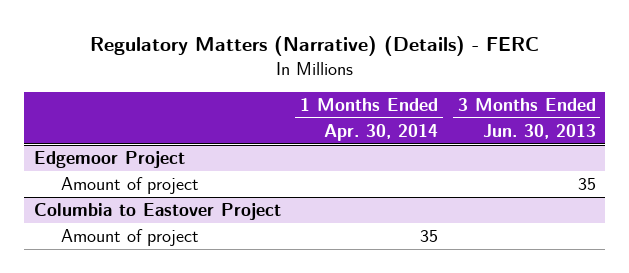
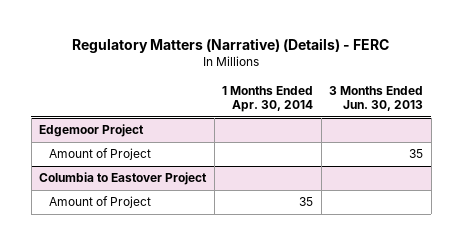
[60,177,199,195] Amount of project -> [48,148,151,161] Amount of Project
[60,229,199,247] Amount of project -> [48,196,151,209] Amount of Project

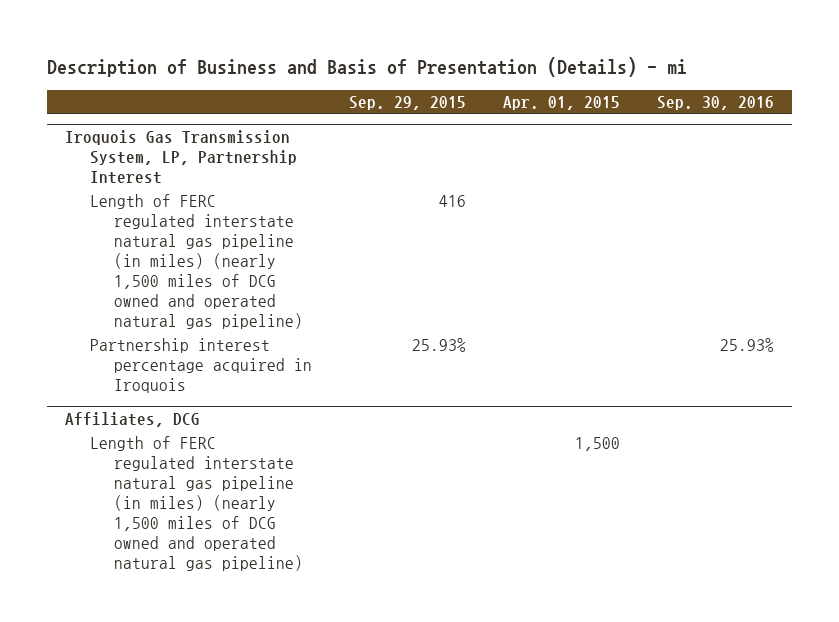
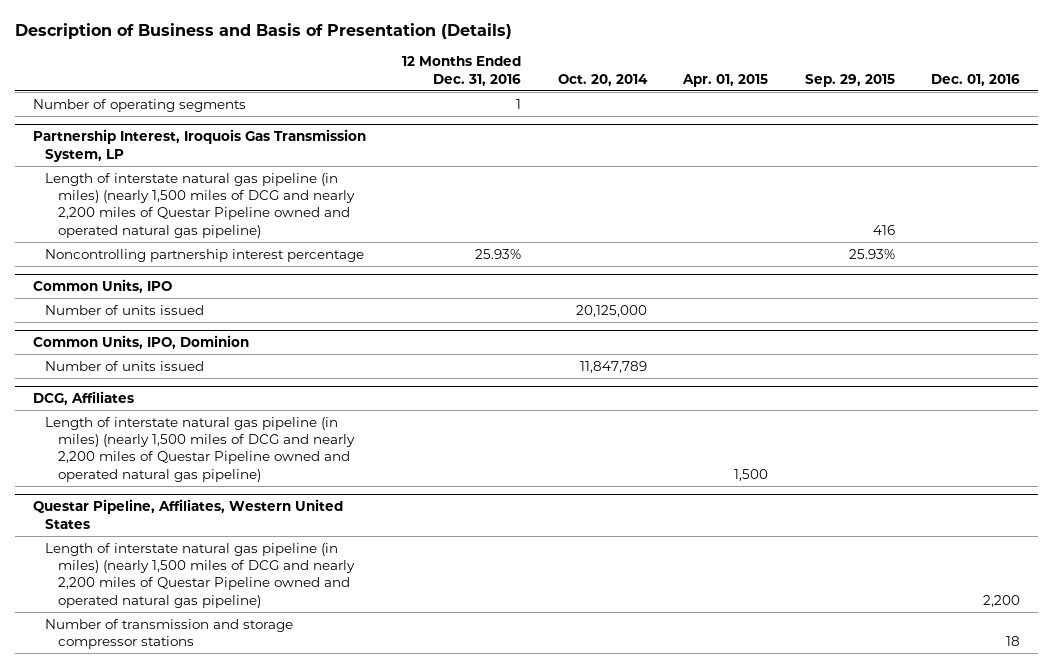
[46,56,687,77] Description of Business and Basis of Presentation (Details) - mi -> [14,23,512,40] Description of Business and Basis of Presentation (Details)
[656,96,774,111] Sep. 30, 2016 -> none
none -> [402,56,522,86] 12 Months Ended Dec. 31, 2016
none -> [557,73,648,86] Oct. 20, 2014
none -> [931,73,1021,86] Dec. 01, 2016
none -> [32,98,246,112] Number of operating segments
[65,130,297,185] Iroquois Gas Transmission System, LP, Partnership Interest -> [32,129,366,162] Partnership Interest, Iroquois Gas Transmission System, LP
[89,194,304,329] Length of FERC regulated interstate natural gas pipeline (in miles) (nearly 1,500 miles of DCG owned and operated natural gas pipeline) -> [45,172,355,238] Length of interstate natural gas pipeline (in miles) (nearly 1,500 miles of DCG and nearly 2,200 miles of Questar Pipeline owned and operated natural gas pipeline)
[89,338,313,394] Partnership interest percentage acquired in Iroquois -> [45,248,365,262] Noncontrolling partnership interest percentage
none -> [32,279,172,294] Common Units, IPO
none -> [45,304,205,315] Number of units issued
none -> [32,335,249,350] Common Units, IPO, Dominion
none -> [45,360,205,371] Number of units issued
[65,412,201,428] Affiliates, DCG -> [32,391,134,406] DCG, Affiliates
[89,436,304,571] Length of FERC regulated interstate natural gas pipeline (in miles) (nearly 1,500 miles of DCG owned and operated natural gas pipeline) -> [45,416,355,482] Length of interstate natural gas pipeline (in miles) (nearly 1,500 miles of DCG and nearly 2,200 miles of Questar Pipeline owned and operated natural gas pipeline)
none -> [32,499,343,529] Questar Pipeline, Affiliates, Western United States
none -> [45,542,355,608] Length of interstate natural gas pipeline (in miles) (nearly 1,500 miles of DCG and nearly 2,200 miles of Questar Pipeline owned and operated natural gas pipeline)
none -> [45,618,294,649] Number of transmission and storage compressor stations

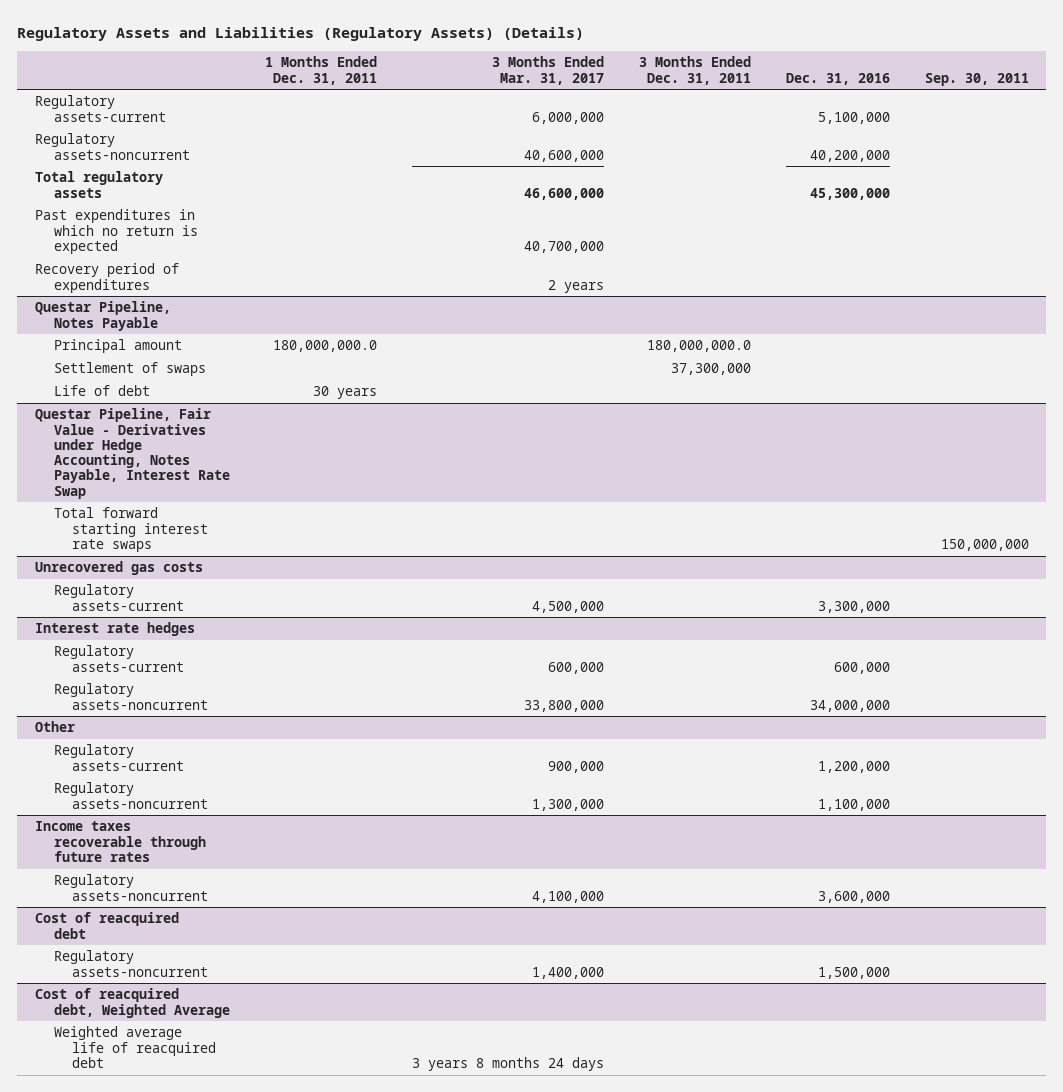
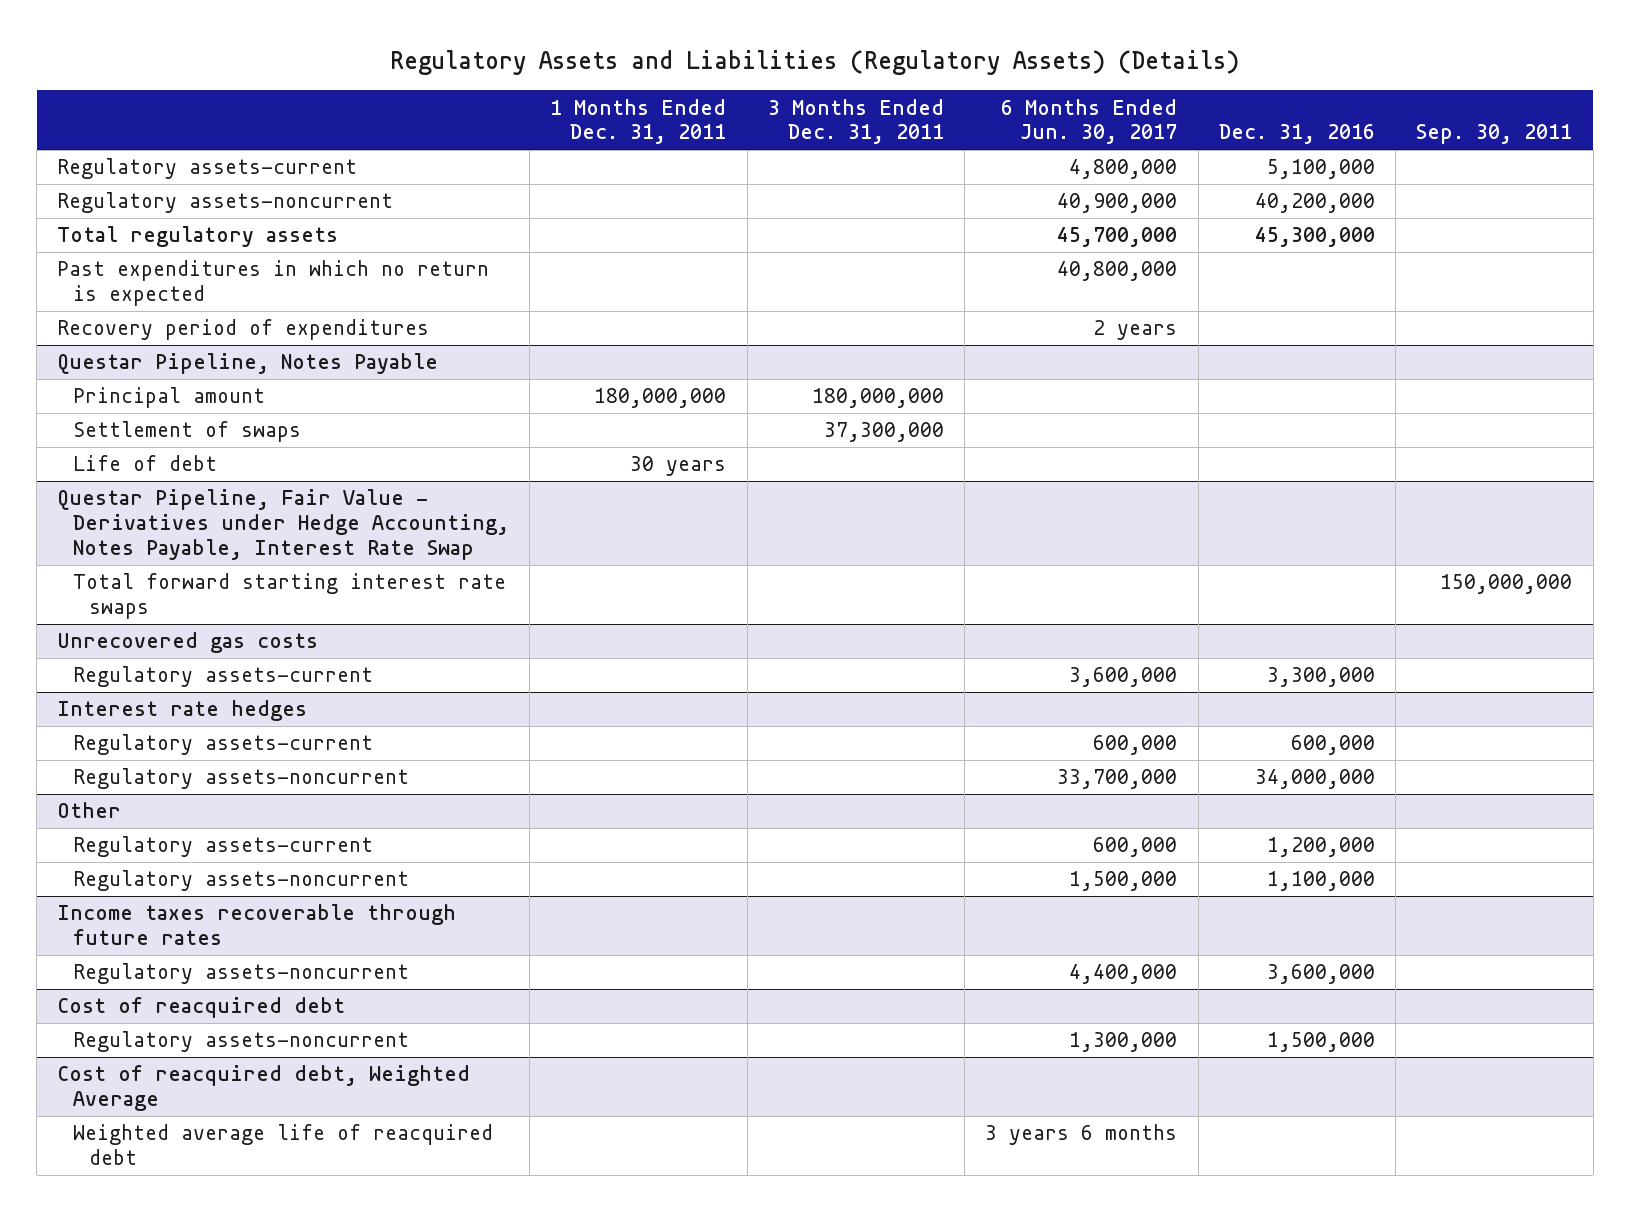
[491,56,604,85] 3 Months Ended Mar. 31, 2017 -> none
none -> [1001,98,1178,145] 6 Months Ended Jun. 30, 2017
[272,340,377,353] 180,000,000.0 -> [594,388,727,409] 180,000,000
[646,340,751,353] 180,000,000.0 -> [811,388,944,409] 180,000,000

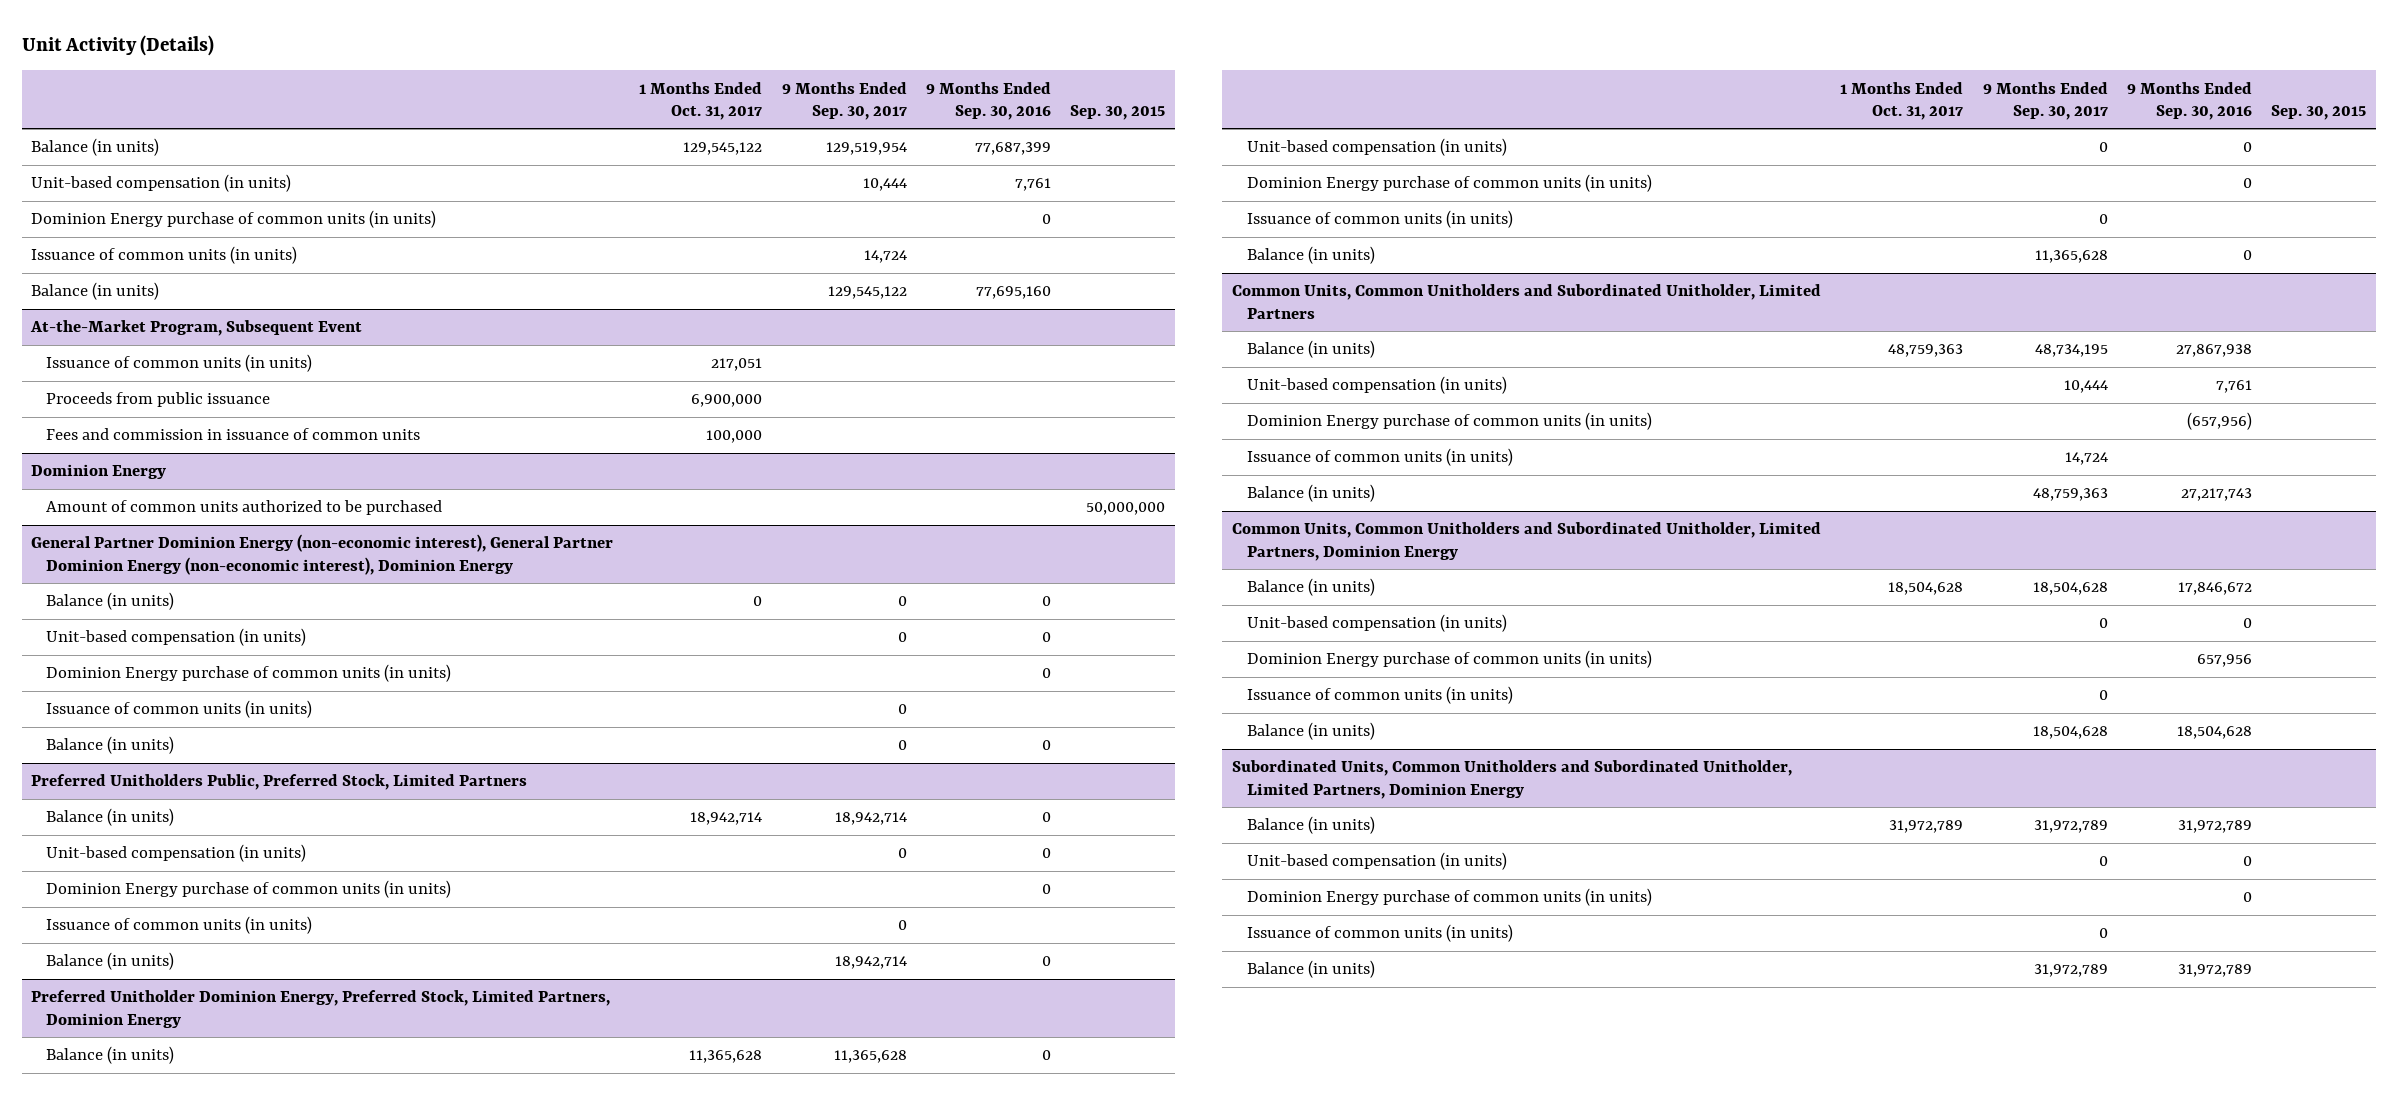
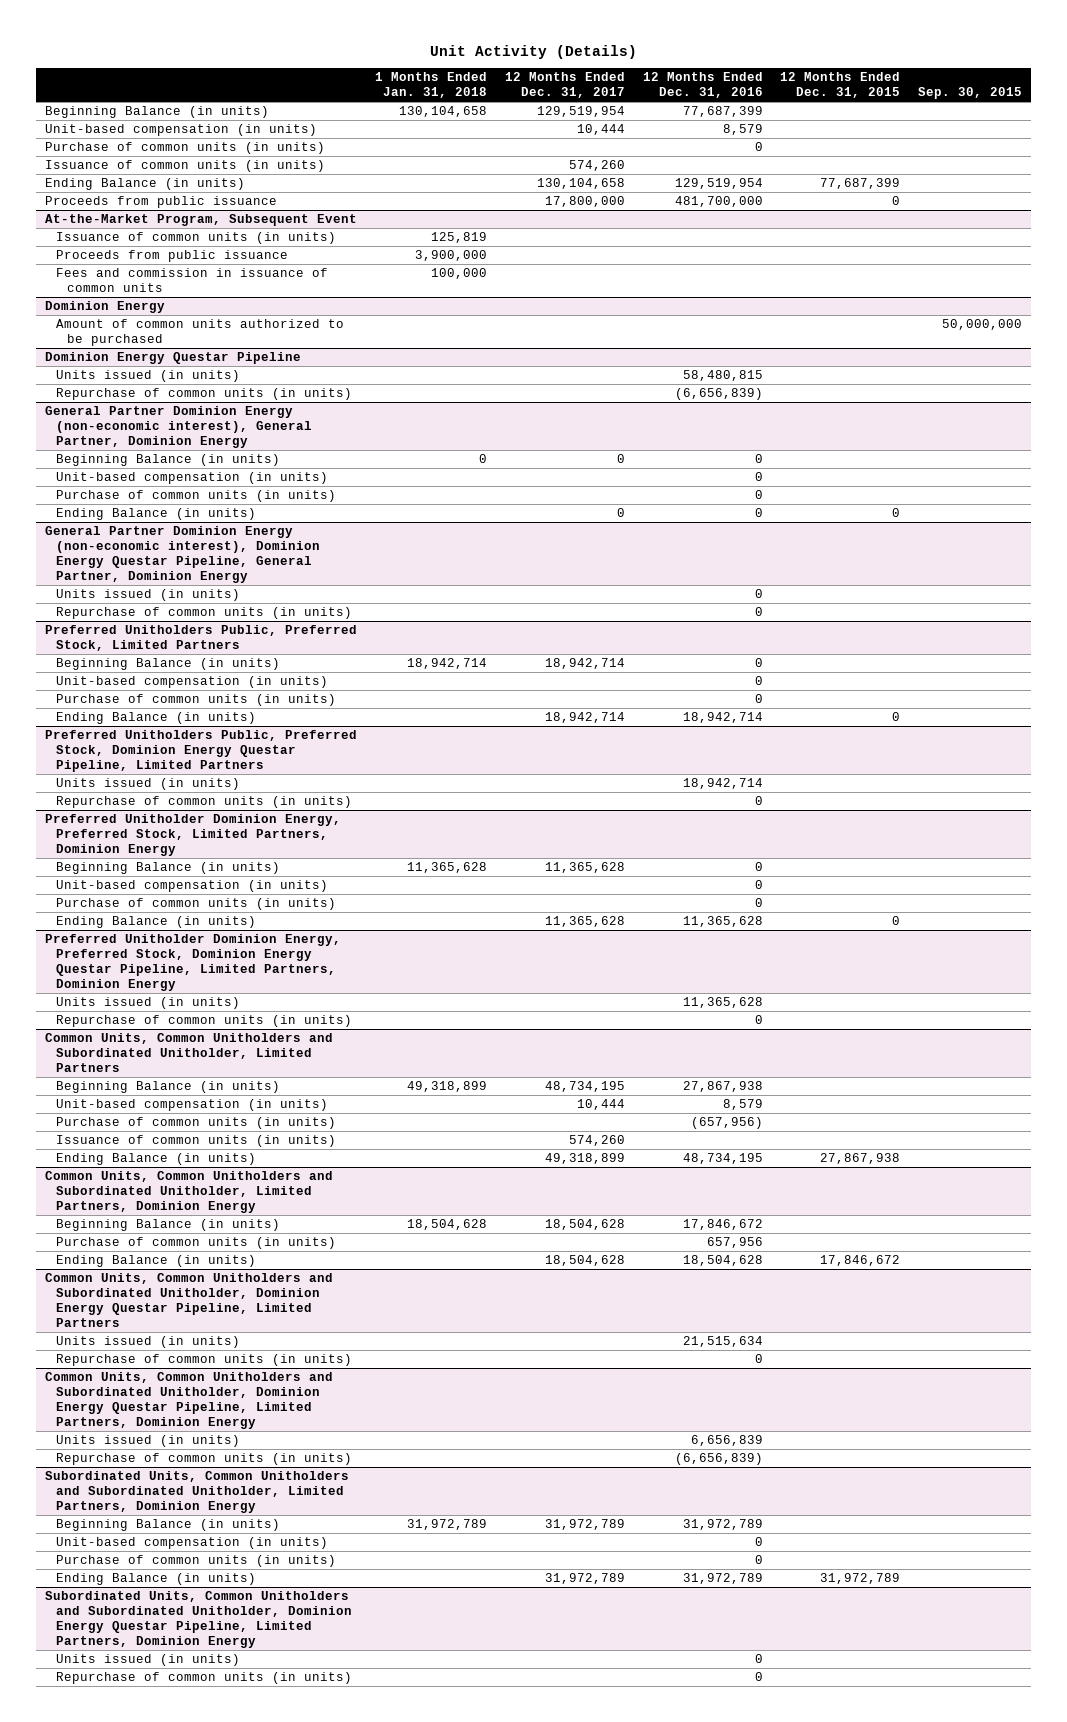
[639,81,763,120] 1 Months Ended Oct. 31, 2017 -> none
[781,81,907,120] 9 Months Ended Sep. 30, 2017 -> none
[925,81,1051,120] 9 Months Ended Sep. 30, 2016 -> none
none -> [375,72,488,99] 1 Months Ended Jan. 31, 2018
none -> [504,72,625,99] 12 Months Ended Dec. 31, 2017
none -> [642,72,763,99] 12 Months Ended Dec. 31, 2016
none -> [780,72,901,99] 12 Months Ended Dec. 31, 2015
[31,138,160,157] Balance (in units) -> [45,106,270,119] Beginning Balance (in units)
[31,210,437,229] Dominion Energy purchase of common units (in units) -> [45,142,326,155] Purchase of common units (in units)
[31,282,160,301] Balance (in units) -> [45,178,246,191] Ending Balance (in units)
none -> [45,196,278,209] Proceeds from public issuance
none -> [45,352,302,365] Dominion Energy Questar Pipeline
none -> [56,370,241,383] Units issued (in units)
none -> [56,388,353,401] Repurchase of common units (in units)
[31,534,614,575] General Partner Dominion Energy (non-economic interest), General Partner Dominion Energy (non-economic interest), Dominion Energy -> [45,406,313,448] General Partner Dominion Energy (non-economic interest), General Partner, Dominion Energy
[46,592,175,611] Balance (in units) -> [56,454,281,467] Beginning Balance (in units)
[46,700,313,719] Issuance of common units (in units) -> none
[46,664,452,683] Dominion Energy purchase of common units (in units) -> [56,490,337,503] Purchase of common units (in units)
[46,736,175,755] Balance (in units) -> [56,508,257,521] Ending Balance (in units)
none -> [45,526,321,583] General Partner Dominion Energy (non-economic interest), Dominion Energy Questar Pipeline, General Partner, Dominion Energy
none -> [56,589,241,602] Units issued (in units)
none -> [56,607,353,620] Repurchase of common units (in units)
[46,808,175,827] Balance (in units) -> [56,658,281,671] Beginning Balance (in units)
[46,916,313,935] Issuance of common units (in units) -> none
[46,880,452,899] Dominion Energy purchase of common units (in units) -> [56,694,337,707] Purchase of common units (in units)
[46,952,175,971] Balance (in units) -> [56,712,257,725] Ending Balance (in units)
none -> [45,730,358,772] Preferred Unitholders Public, Preferred Stock, Dominion Energy Questar Pipeline, Limited Partners
none -> [56,778,241,791] Units issued (in units)
none -> [56,796,353,809] Repurchase of common units (in units)
[46,1046,175,1065] Balance (in units) -> [56,862,281,875] Beginning Balance (in units)
[1247,210,1514,229] Issuance of common units (in units) -> none
[1247,174,1653,193] Dominion Energy purchase of common units (in units) -> [56,898,337,911] Purchase of common units (in units)
[1247,246,1376,265] Balance (in units) -> [56,916,257,929] Ending Balance (in units)
none -> [45,934,342,991] Preferred Unitholder Dominion Energy, Preferred Stock, Dominion Energy Questar Pipeline, Limited Partners, Dominion Energy
none -> [56,997,241,1010] Units issued (in units)
none -> [56,1015,353,1028] Repurchase of common units (in units)
[1247,340,1376,359] Balance (in units) -> [56,1081,281,1094] Beginning Balance (in units)
[1247,412,1653,431] Dominion Energy purchase of common units (in units) -> [56,1117,337,1130] Purchase of common units (in units)
[1247,484,1376,503] Balance (in units) -> [56,1153,257,1166] Ending Balance (in units)
[1247,614,1508,633] Unit-based compensation (in units) -> none
[1247,686,1514,705] Issuance of common units (in units) -> none
[1247,578,1376,597] Balance (in units) -> [56,1219,281,1232] Beginning Balance (in units)
[1247,650,1653,669] Dominion Energy purchase of common units (in units) -> [56,1237,337,1250] Purchase of common units (in units)
[1247,722,1376,741] Balance (in units) -> [56,1255,257,1268] Ending Balance (in units)
none -> [45,1273,334,1327] Common Units, Common Unitholders and Subordinated Unitholder, Dominion Energy Questar Pipeline, Limited Partners
none -> [56,1336,241,1349] Units issued (in units)
none -> [56,1354,353,1367] Repurchase of common units (in units)
none -> [45,1372,334,1429] Common Units, Common Unitholders and Subordinated Unitholder, Dominion Energy Questar Pipeline, Limited Partners, Dominion Energy
none -> [56,1435,241,1448] Units issued (in units)
none -> [56,1453,353,1466] Repurchase of common units (in units)
[1247,816,1376,835] Balance (in units) -> [56,1519,281,1532] Beginning Balance (in units)
[1247,924,1514,943] Issuance of common units (in units) -> none
[1247,888,1653,907] Dominion Energy purchase of common units (in units) -> [56,1555,337,1568] Purchase of common units (in units)
[1247,960,1376,979] Balance (in units) -> [56,1573,257,1586] Ending Balance (in units)
none -> [45,1591,353,1648] Subordinated Units, Common Unitholders and Subordinated Unitholder, Dominion Energy Questar Pipeline, Limited Partners, Dominion Energy
none -> [56,1654,241,1667] Units issued (in units)
none -> [56,1672,353,1685] Repurchase of common units (in units)

